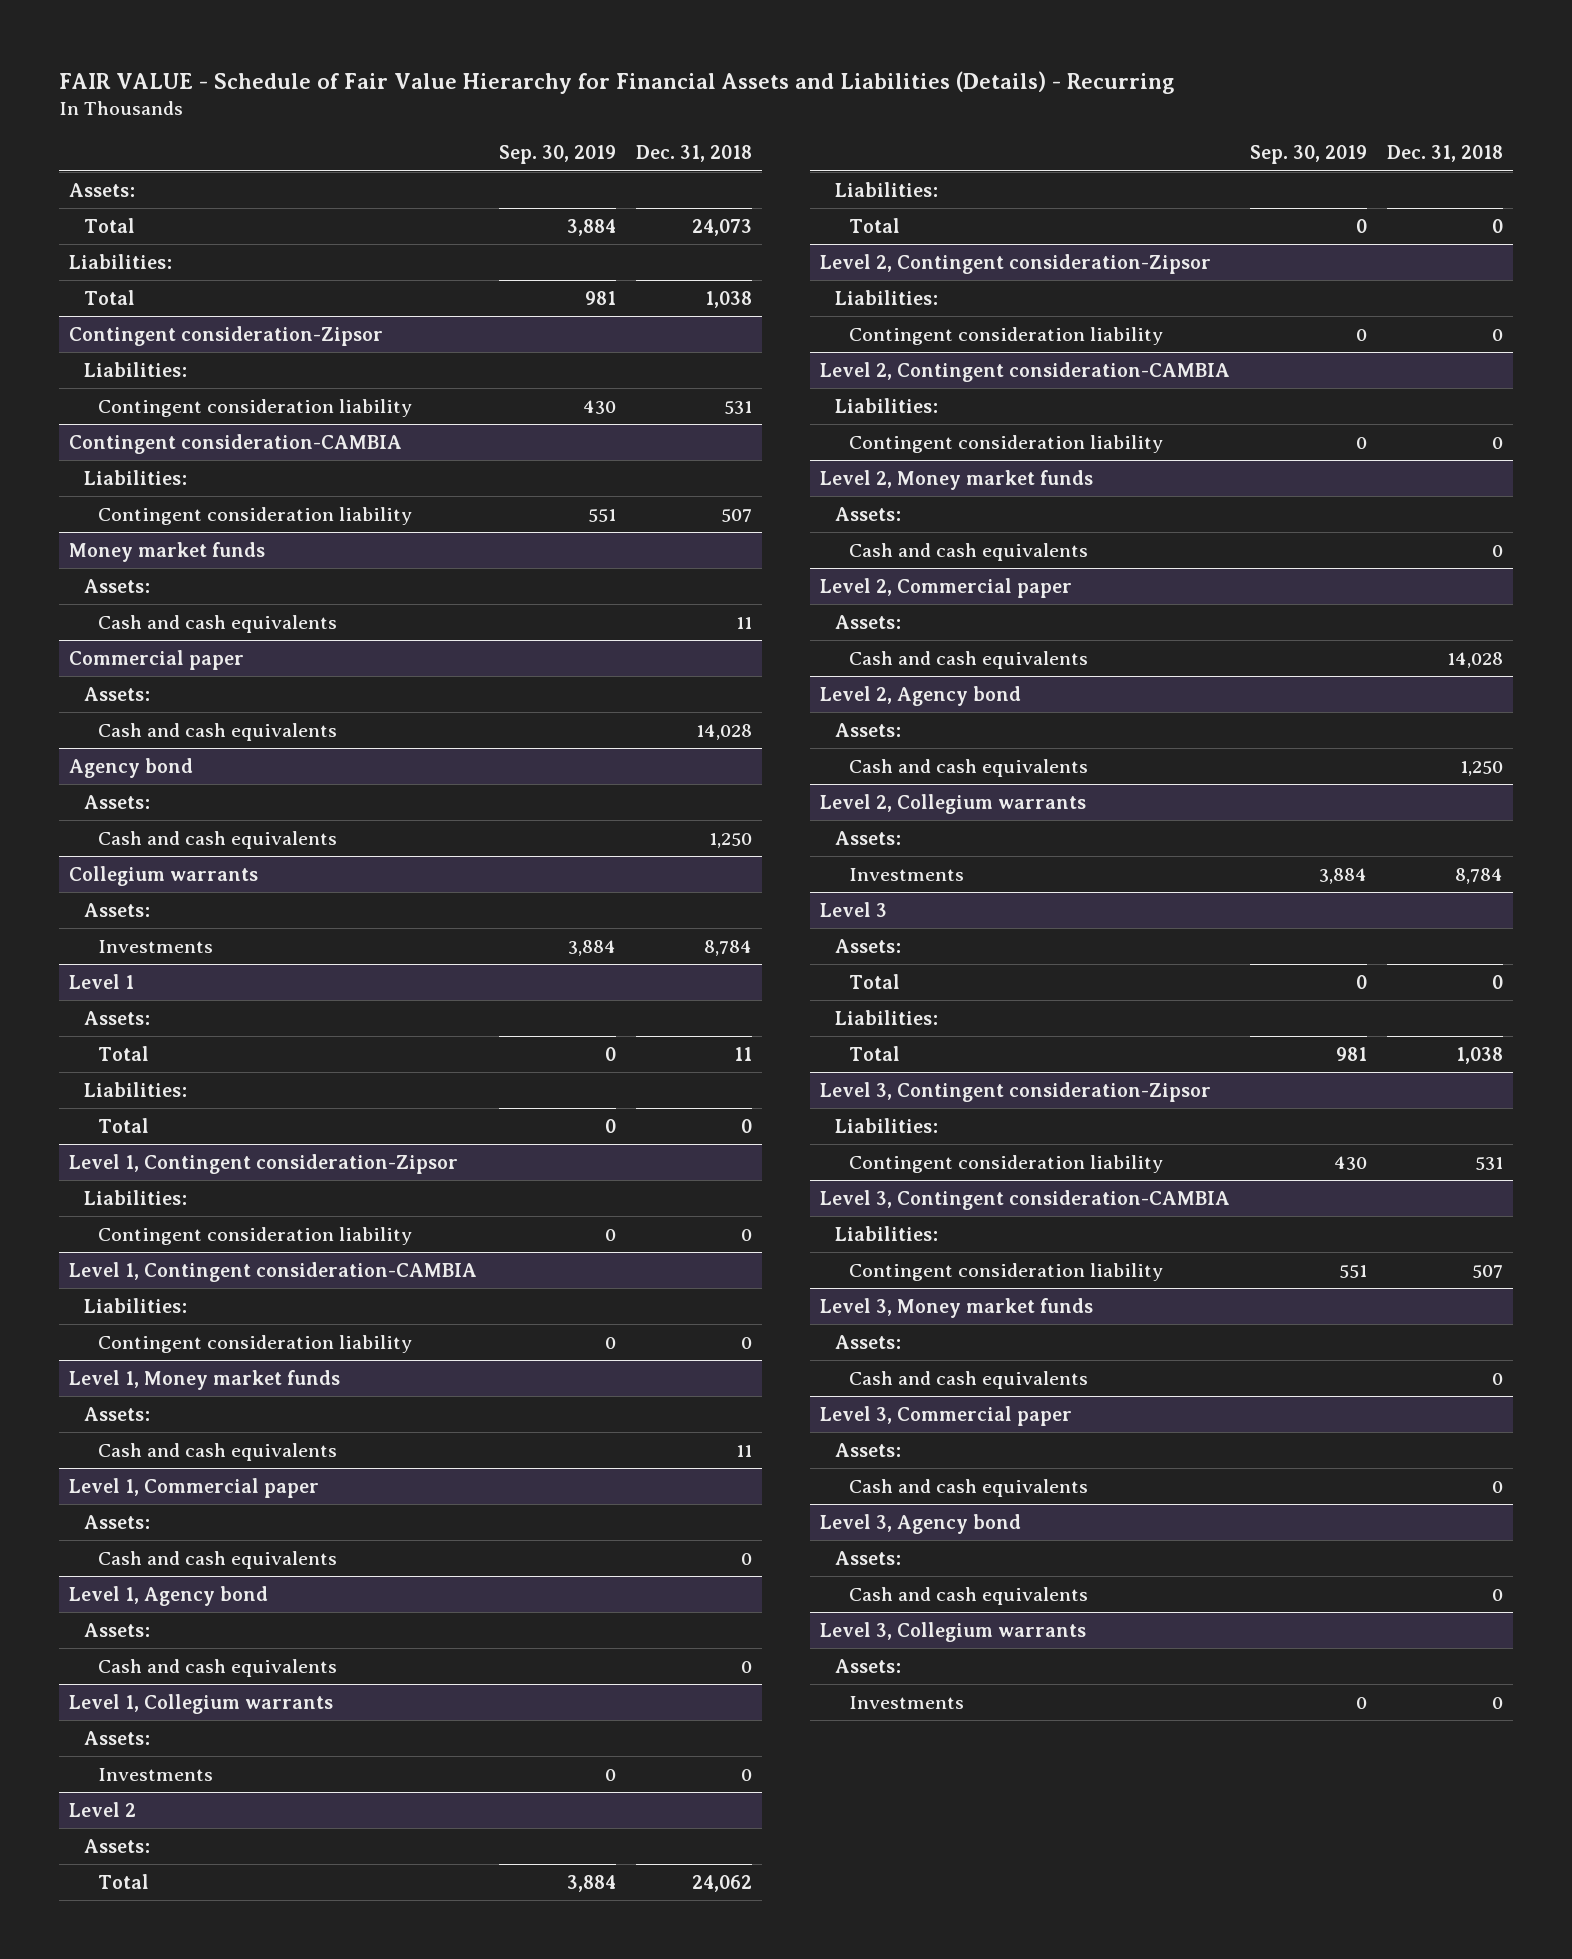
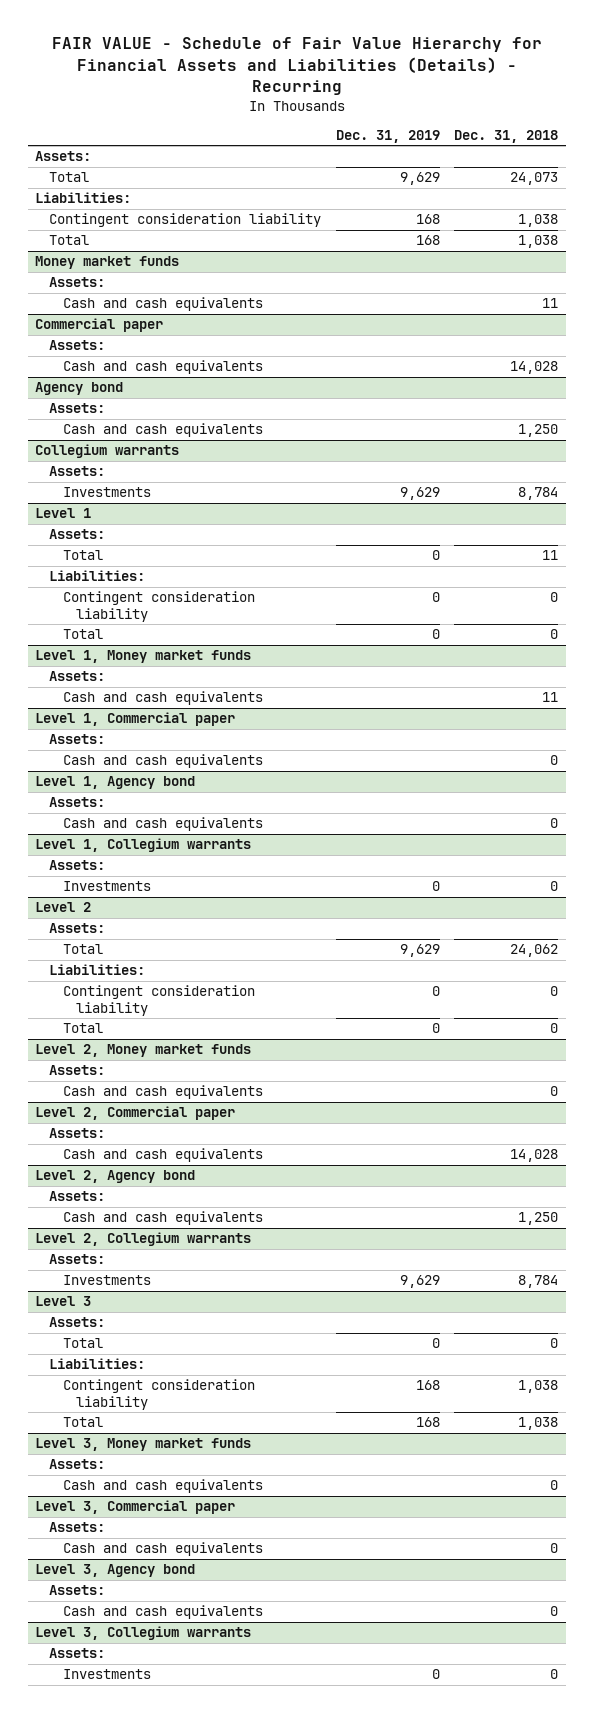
[499,145,617,165] Sep. 30, 2019 -> none
none -> [335,130,440,144] Dec. 31, 2019
none -> [48,213,321,228] Contingent consideration liability
[69,325,384,346] Contingent consideration-Zipsor -> none
[83,361,187,377] Liabilities: -> none
[98,398,413,417] Contingent consideration liability -> none
[69,433,403,454] Contingent consideration-CAMBIA -> none
[83,469,187,485] Liabilities: -> none
[98,506,413,525] Contingent consideration liability -> none
[69,1153,459,1174] Level 1, Contingent consideration-Zipsor -> none
[83,1189,187,1205] Liabilities: -> none
[69,1261,478,1282] Level 1, Contingent consideration-CAMBIA -> none
[83,1297,187,1313] Liabilities: -> none
[98,1334,413,1353] Contingent consideration liability -> none
[98,1117,150,1133] Total -> [62,629,103,640] Total
[820,253,1212,274] Level 2, Contingent consideration-Zipsor -> none
[834,289,938,305] Liabilities: -> none
[820,361,1231,382] Level 2, Contingent consideration-CAMBIA -> none
[834,397,938,413] Liabilities: -> none
[849,434,1164,453] Contingent consideration liability -> none
[849,217,901,233] Total -> [62,1023,103,1034] Total
none -> [62,1379,255,1410] Contingent consideration liability
[820,1081,1212,1102] Level 3, Contingent consideration-Zipsor -> none
[834,1117,938,1133] Liabilities: -> none
[849,1154,1164,1173] Contingent consideration liability -> none
[820,1189,1231,1210] Level 3, Contingent consideration-CAMBIA -> none
[834,1225,938,1241] Liabilities: -> none
[849,1262,1164,1281] Contingent consideration liability -> none

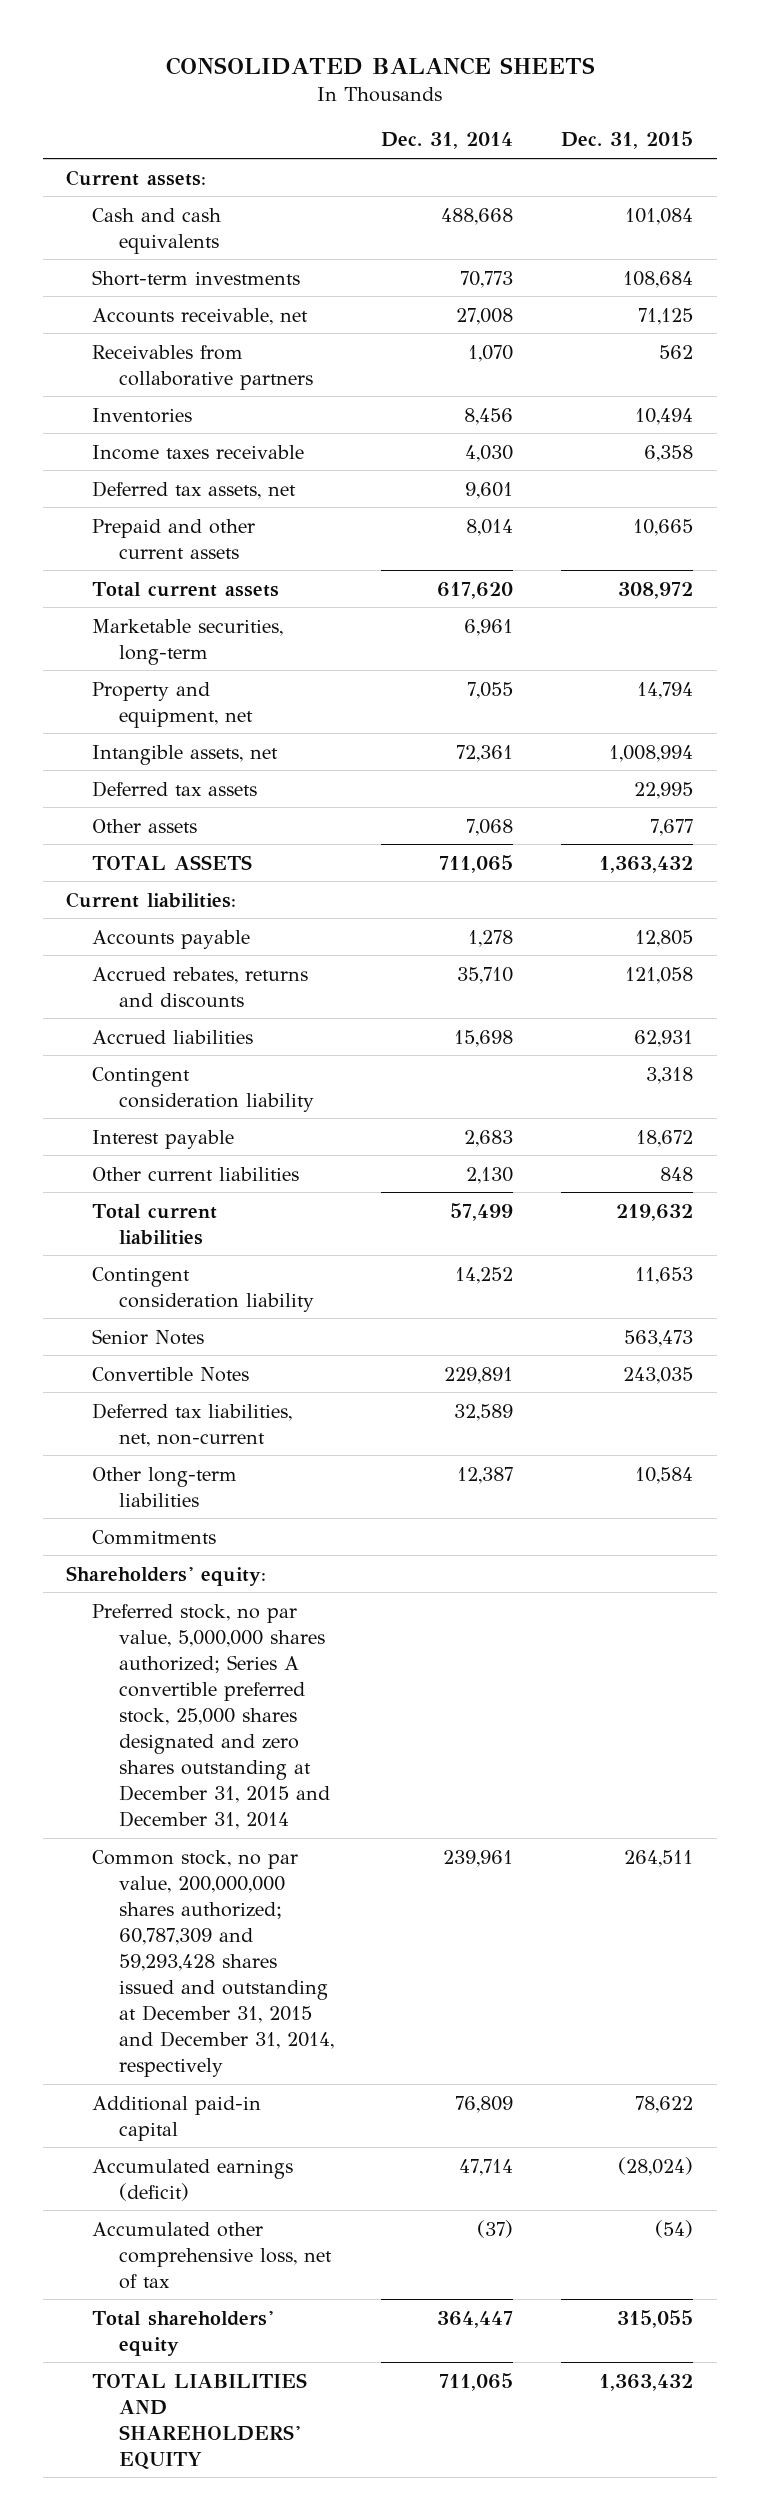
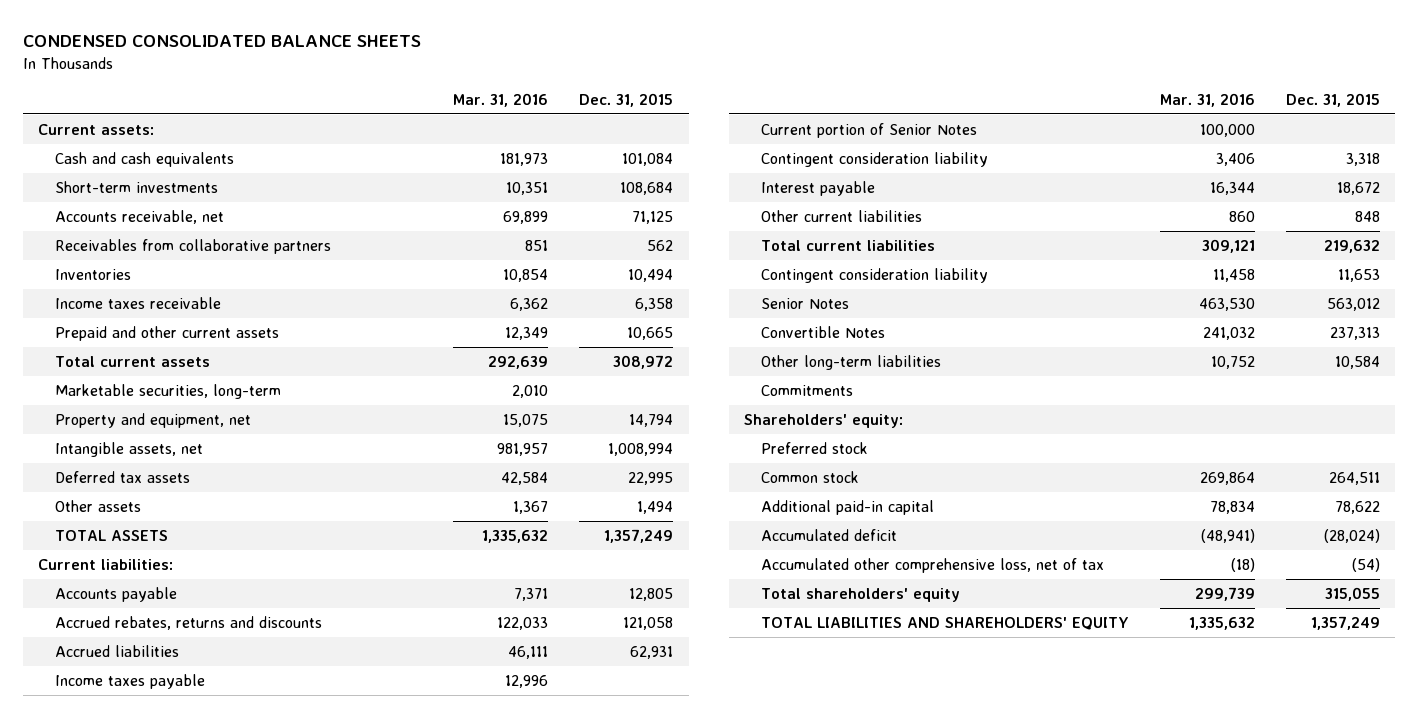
[165,56,595,75] CONSOLIDATED BALANCE SHEETS -> [22,35,421,48] CONDENSED CONSOLIDATED BALANCE SHEETS
[381,132,514,150] Dec. 31, 2014 -> none
none -> [453,92,549,107] Mar. 31, 2016
[92,480,297,499] Deferred tax assets, net -> none
[649,818,693,836] 7,677 -> [637,500,674,514] 1,494
[598,855,693,873] 1,363,432 -> [604,528,674,543] 1,357,249
none -> [54,673,205,689] Income taxes payable
none -> [760,122,977,138] Current portion of Senior Notes
[92,1402,293,1447] Deferred tax liabilities, net, non-current -> none
[623,1329,693,1347] 563,473 -> [1326,297,1380,311] 563,012
[622,1366,693,1384] 243,035 -> [1329,326,1380,340] 237,313
[92,1603,330,1829] Preferred stock, no par value, 5,000,000 shares authorized; Series A convertible preferred stock, 25,000 shares designated and zero shares outstanding at December 31, 2015 and December 31, 2014 -> [760,441,868,454] Preferred stock
[92,1849,334,2077] Common stock, no par value, 200,000,000 shares authorized; 60,787,309 and 59,293,428 shares issued and outstanding at December 31, 2015 and December 31, 2014, respectively -> [760,470,859,483] Common stock
[92,2158,294,2201] Accumulated earnings (deficit) -> [760,528,897,541] Accumulated deficit
[598,2373,693,2391] 1,363,432 -> [1310,615,1380,630] 1,357,249

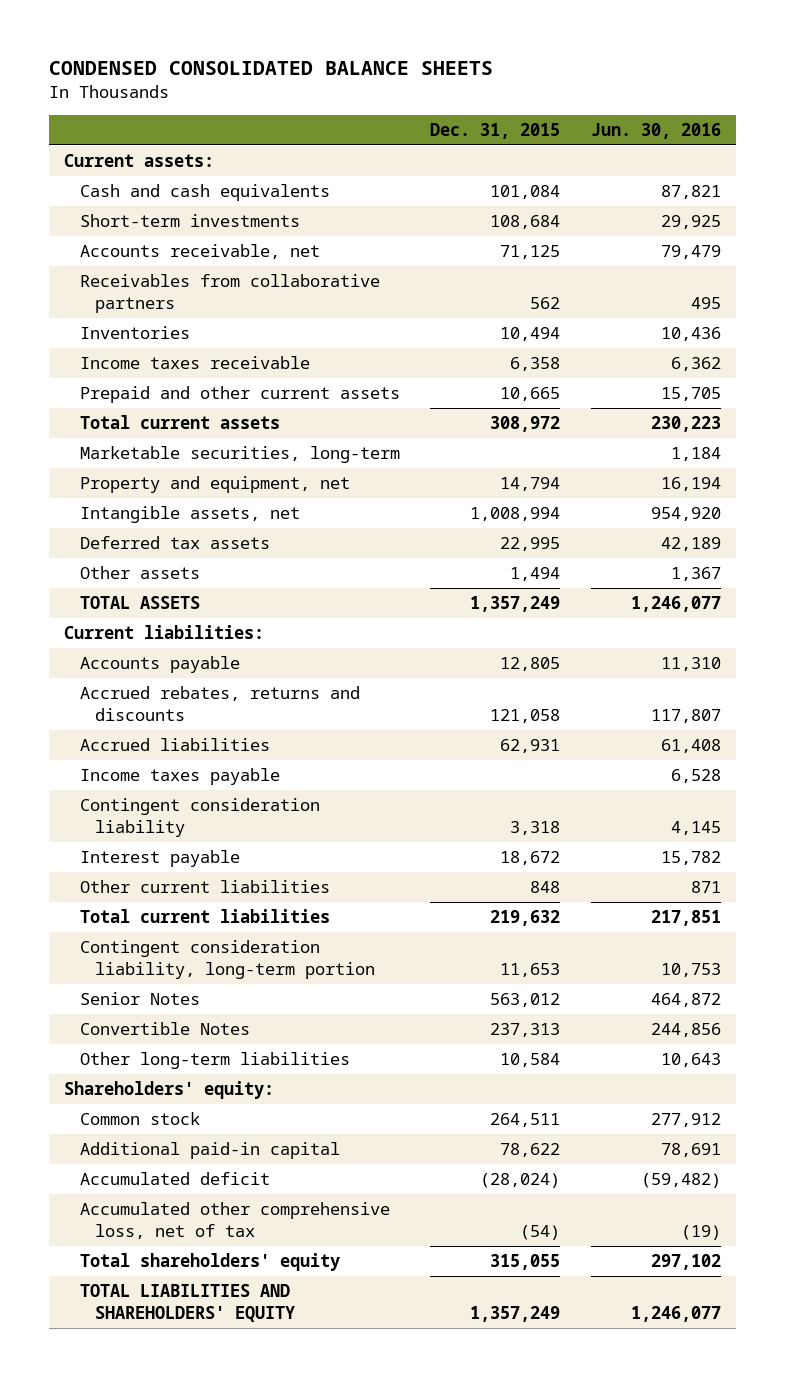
[453,92,549,107] Mar. 31, 2016 -> none
none -> [590,123,721,140] Jun. 30, 2016
[760,122,977,138] Current portion of Senior Notes -> none
[760,267,988,283] Contingent consideration liability -> [79,939,376,979] Contingent consideration liability, long-term portion
[760,384,853,396] Commitments -> none
[760,441,868,454] Preferred stock -> none

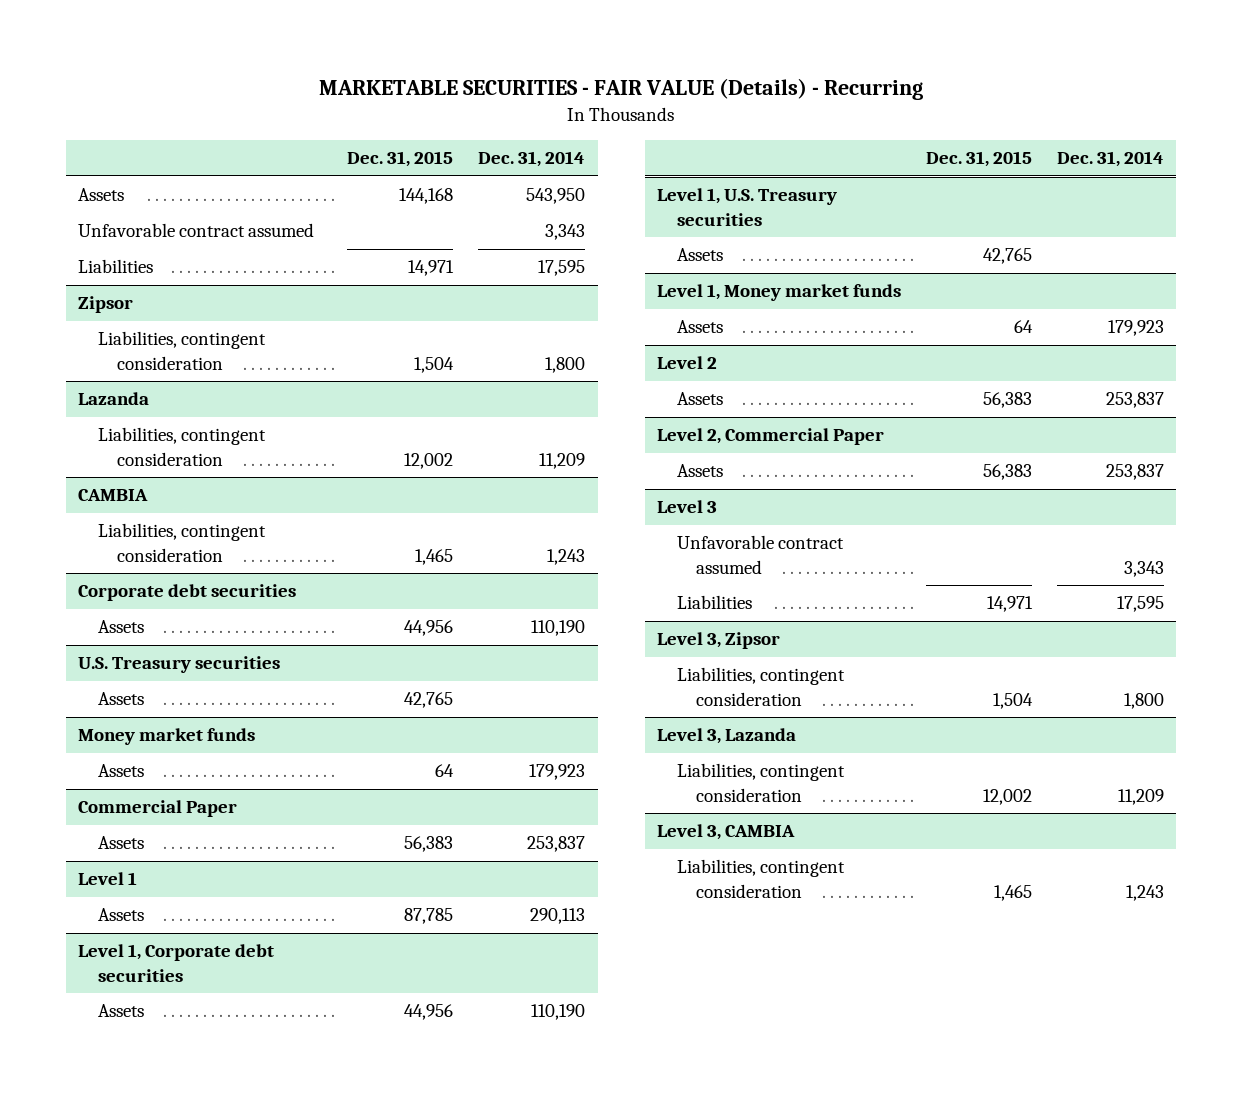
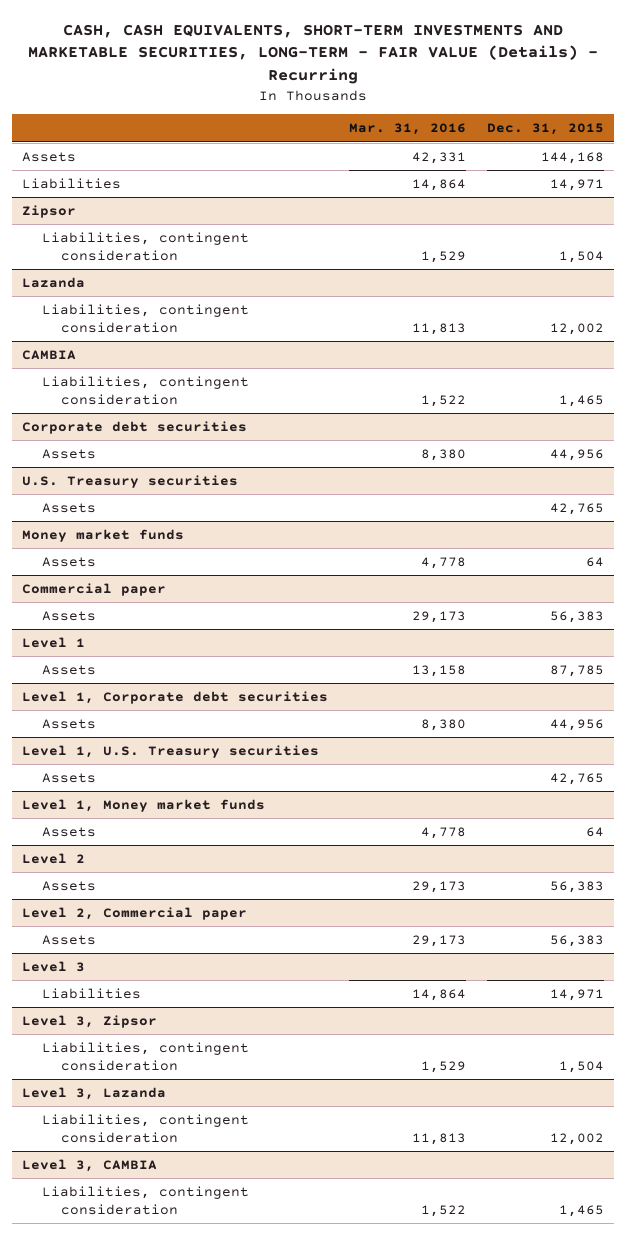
[319,78,924,101] MARKETABLE SECURITIES - FAIR VALUE (Details) - Recurring -> [28,23,599,84] CASH, CASH EQUIVALENTS, SHORT-TERM INVESTMENTS AND MARKETABLE SECURITIES, LONG-TERM - FAIR VALUE (Details) - Recurring
[478,151,586,168] Dec. 31, 2014 -> none
none -> [349,123,467,136] Mar. 31, 2016
[78,223,315,238] Unfavorable contract assumed -> none
[78,800,238,818] Commercial Paper -> [22,582,167,596] Commercial paper
[657,428,885,446] Level 2, Commercial Paper -> [22,906,248,920] Level 2, Commercial paper
[676,535,844,574] Unfavorable contract assumed -> none

